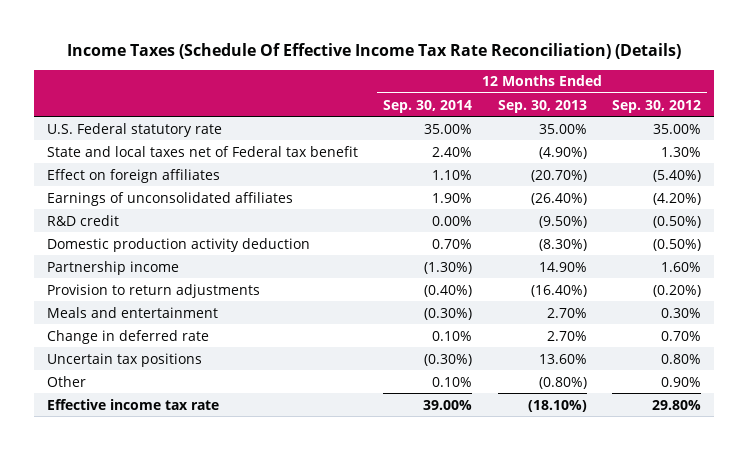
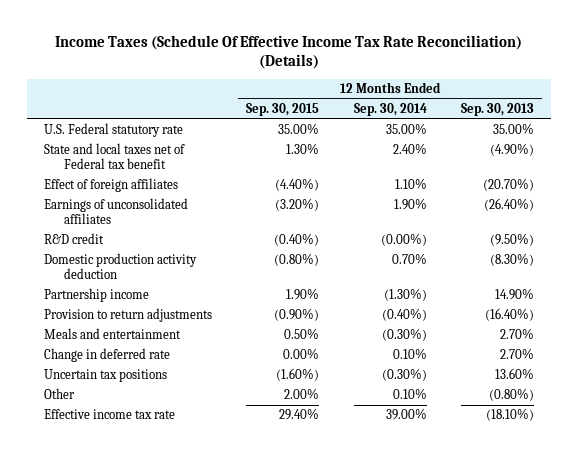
[611,99,701,113] Sep. 30, 2012 -> none
none -> [246,103,320,117] Sep. 30, 2015
[46,168,220,183] Effect on foreign affiliates -> [44,178,179,193] Effect of foreign affiliates
[432,215,473,226] 0.00% -> [380,233,427,247] (0.00%)

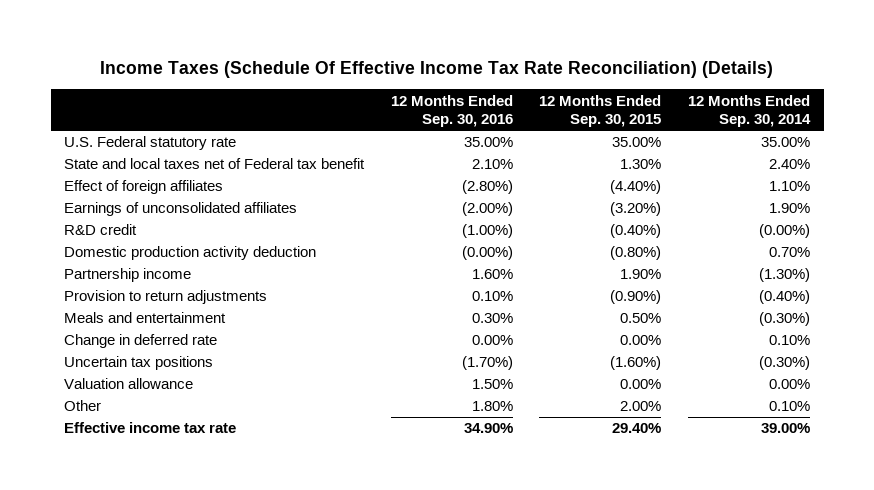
[460,103,534,117] Sep. 30, 2013 -> none
none -> [390,94,513,128] 12 Months Ended Sep. 30, 2016
none -> [64,378,194,390] Valuation allowance

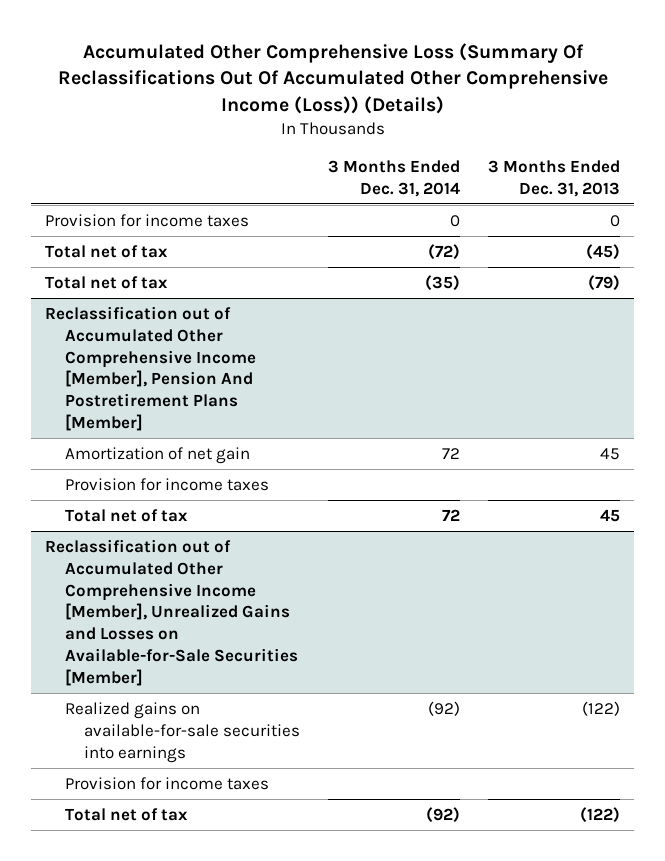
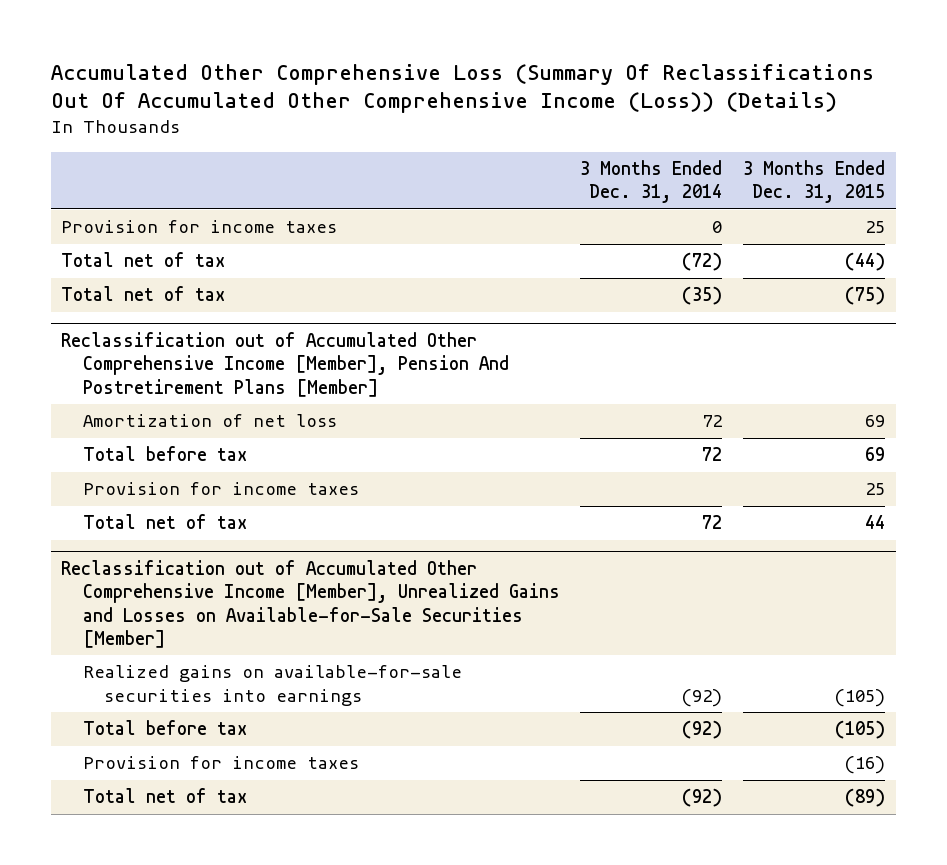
[488,159,621,197] 3 Months Ended Dec. 31, 2013 -> none
none -> [743,160,886,204] 3 Months Ended Dec. 31, 2015
[64,446,250,464] Amortization of net gain -> [82,414,337,428] Amortization of net loss
none -> [82,446,247,462] Total before tax
none -> [82,720,247,736] Total before tax

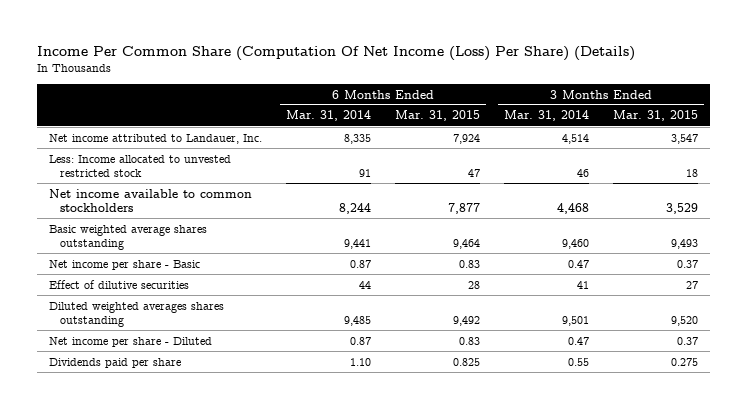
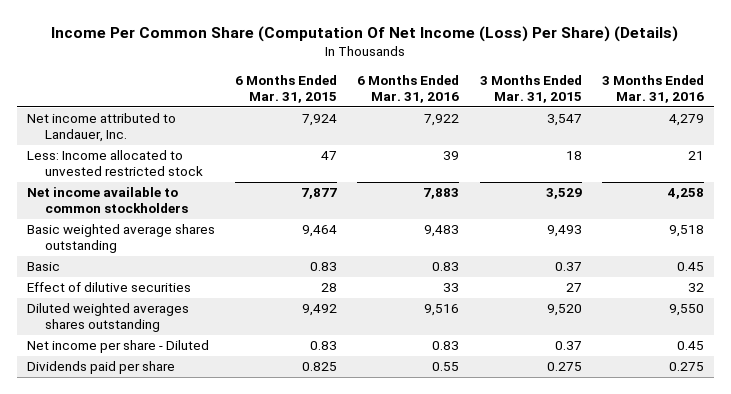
[286,110,372,122] Mar. 31, 2014 -> none
[503,110,589,122] Mar. 31, 2014 -> none
none -> [357,74,460,103] 6 Months Ended Mar. 31, 2016
none -> [601,74,704,103] 3 Months Ended Mar. 31, 2016
[49,259,201,270] Net income per share - Basic -> [26,262,60,272] Basic

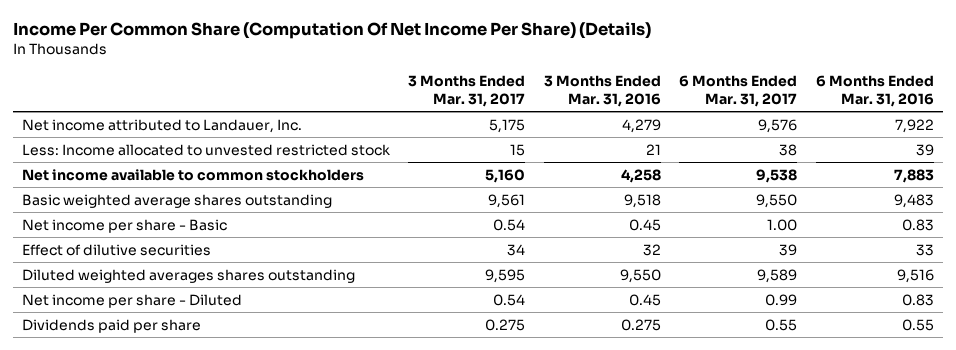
[51,25,679,42] Income Per Common Share (Computation Of Net Income (Loss) Per Share) (Details) -> [12,21,651,39] Income Per Common Share (Computation Of Net Income Per Share) (Details)
[235,74,338,103] 6 Months Ended Mar. 31, 2015 -> none
[479,74,582,103] 3 Months Ended Mar. 31, 2015 -> none
none -> [408,74,526,107] 3 Months Ended Mar. 31, 2017
none -> [679,74,798,107] 6 Months Ended Mar. 31, 2017
[26,262,60,272] Basic -> [21,218,227,233] Net income per share - Basic

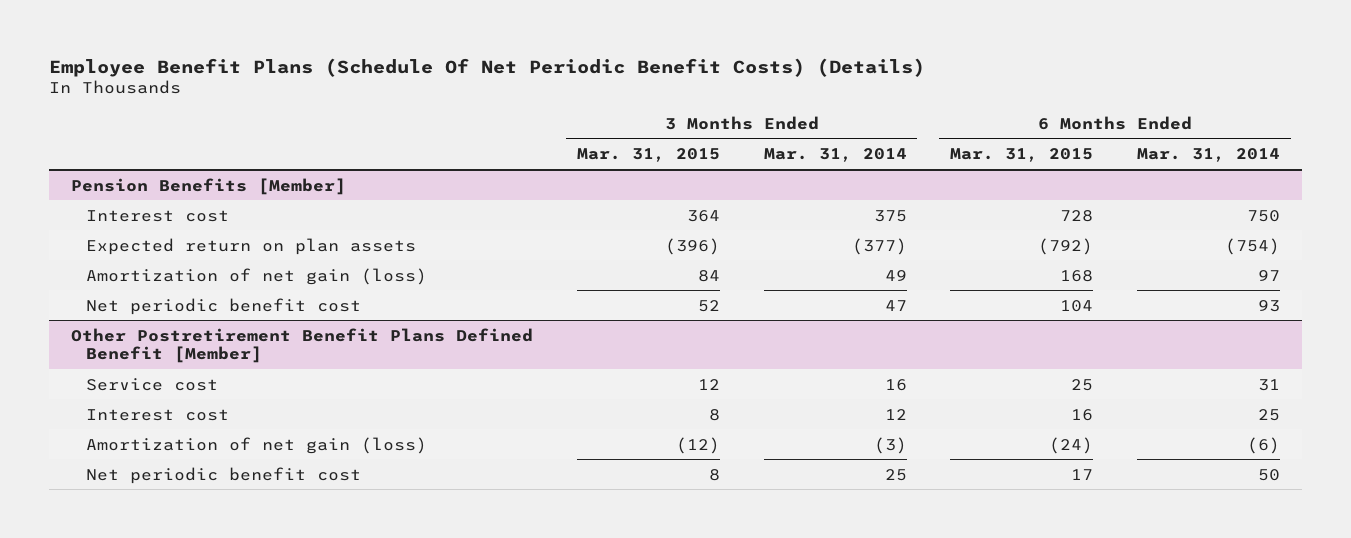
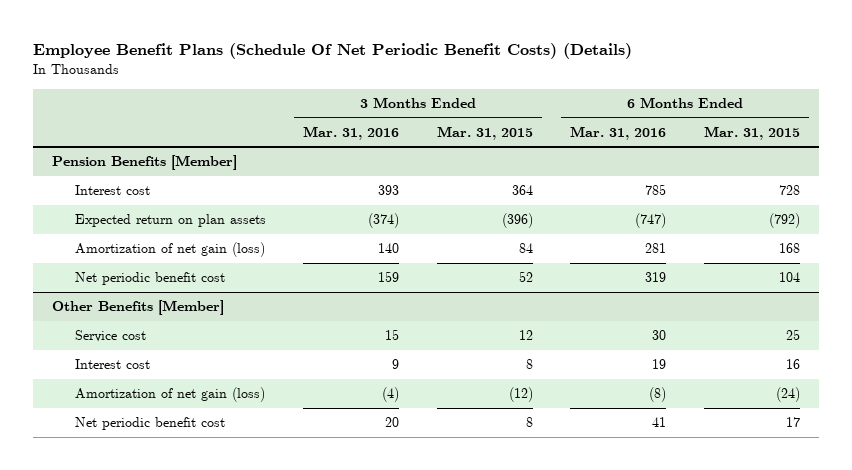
[763,148,907,163] Mar. 31, 2014 -> none
[1137,148,1281,163] Mar. 31, 2014 -> none
none -> [303,125,400,140] Mar. 31, 2016
none -> [570,125,667,140] Mar. 31, 2016
[70,327,533,364] Other Postretirement Benefit Plans Defined Benefit [Member] -> [52,300,225,316] Other Benefits [Member]

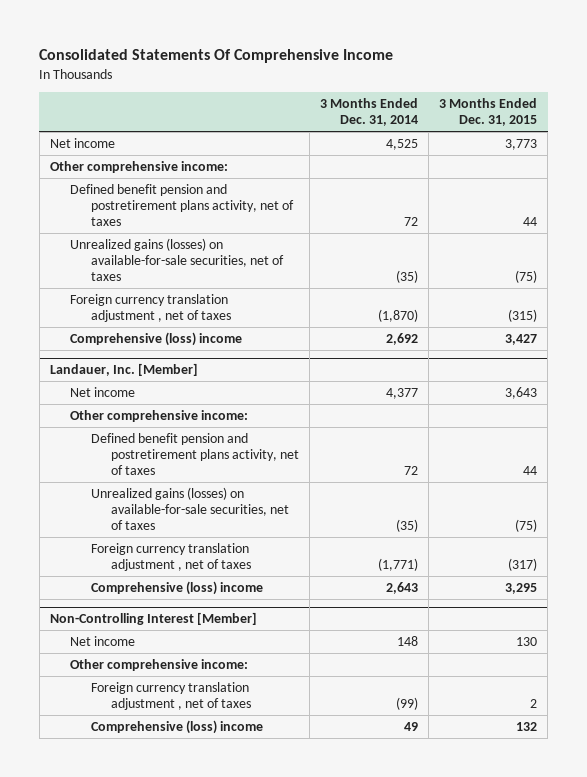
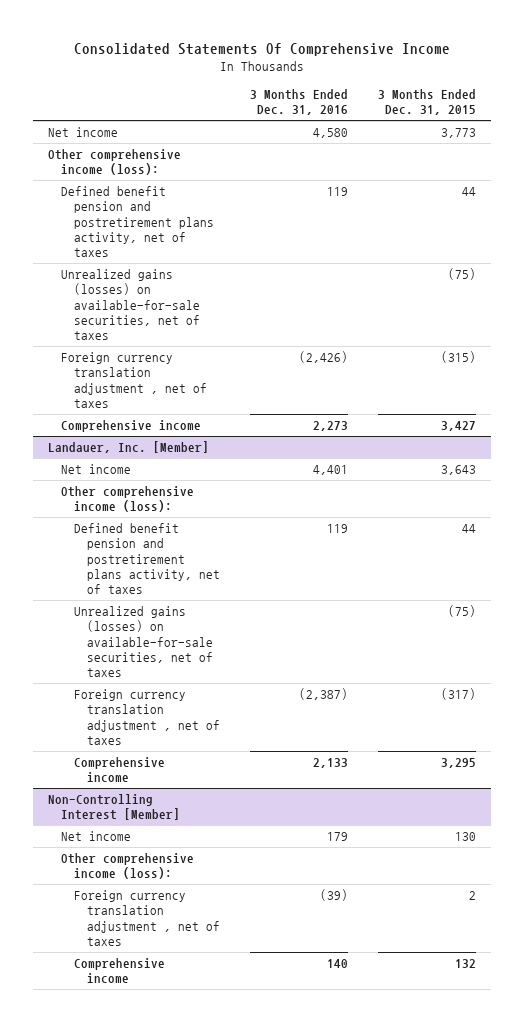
[320,98,419,127] 3 Months Ended Dec. 31, 2014 -> none
none -> [250,89,349,116] 3 Months Ended Dec. 31, 2016
[49,160,228,173] Other comprehensive income: -> [47,149,181,176] Other comprehensive income (loss):
[70,331,243,346] Comprehensive (loss) income -> [61,420,202,433] Comprehensive income
[70,409,249,422] Other comprehensive income: -> [61,486,195,513] Other comprehensive income (loss):
[90,580,263,595] Comprehensive (loss) income -> [74,757,166,783] Comprehensive income
[70,658,249,671] Other comprehensive income: -> [61,853,195,880] Other comprehensive income (loss):
[90,719,263,734] Comprehensive (loss) income -> [74,958,166,984] Comprehensive income

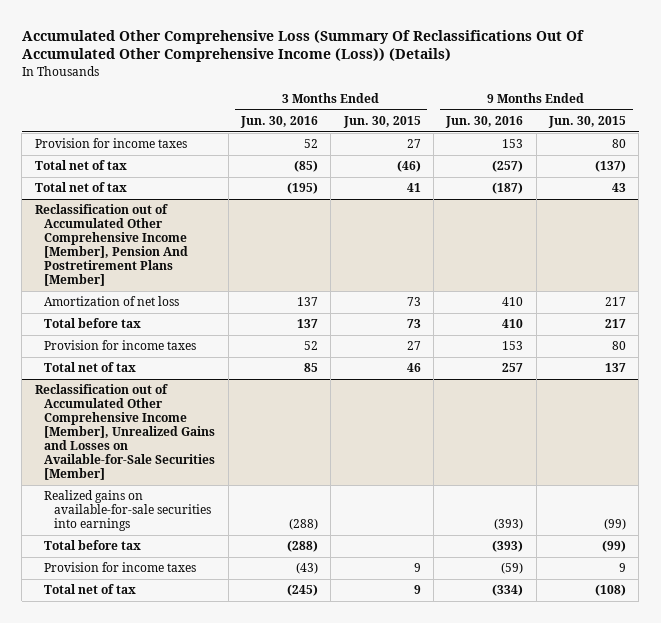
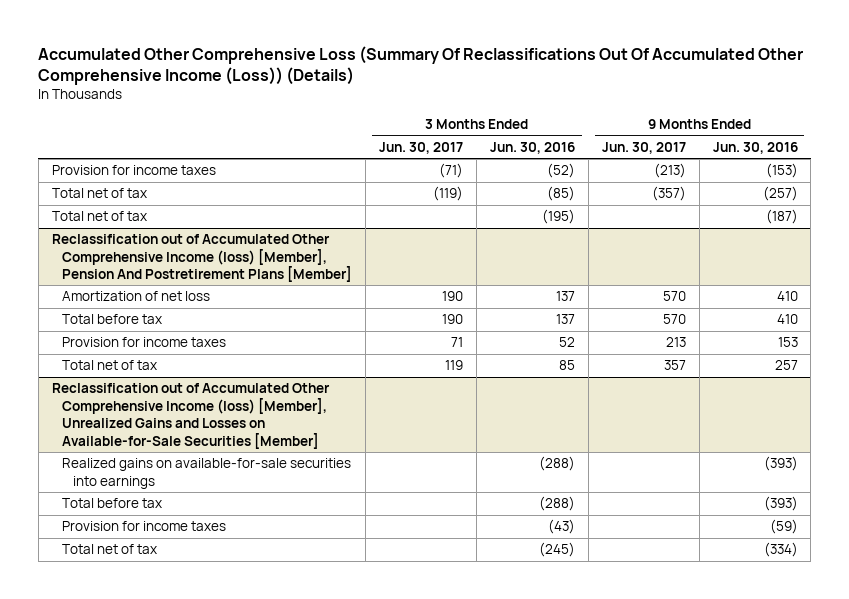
[342,116,421,129] Jun. 30, 2015 -> none
[548,116,627,129] Jun. 30, 2015 -> none
none -> [379,141,464,154] Jun. 30, 2017
none -> [601,141,686,154] Jun. 30, 2017
[303,139,318,149] 52 -> [546,163,575,179] (52)
[502,139,524,149] 153 -> [765,163,798,179] (153)
[34,204,189,287] Reclassification out of Accumulated Other Comprehensive Income [Member], Pension And Postretirement Plans [Member] -> [51,234,353,283] Reclassification out of Accumulated Other Comprehensive Income (loss) [Member], Pension And Postretirement Plans [Member]
[34,384,216,480] Reclassification out of Accumulated Other Comprehensive Income [Member], Unrealized Gains and Losses on Available-for-Sale Securities [Member] -> [51,383,330,449] Reclassification out of Accumulated Other Comprehensive Income (loss) [Member], Unrealized Gains and Losses on Available-for-Sale Securities [Member]

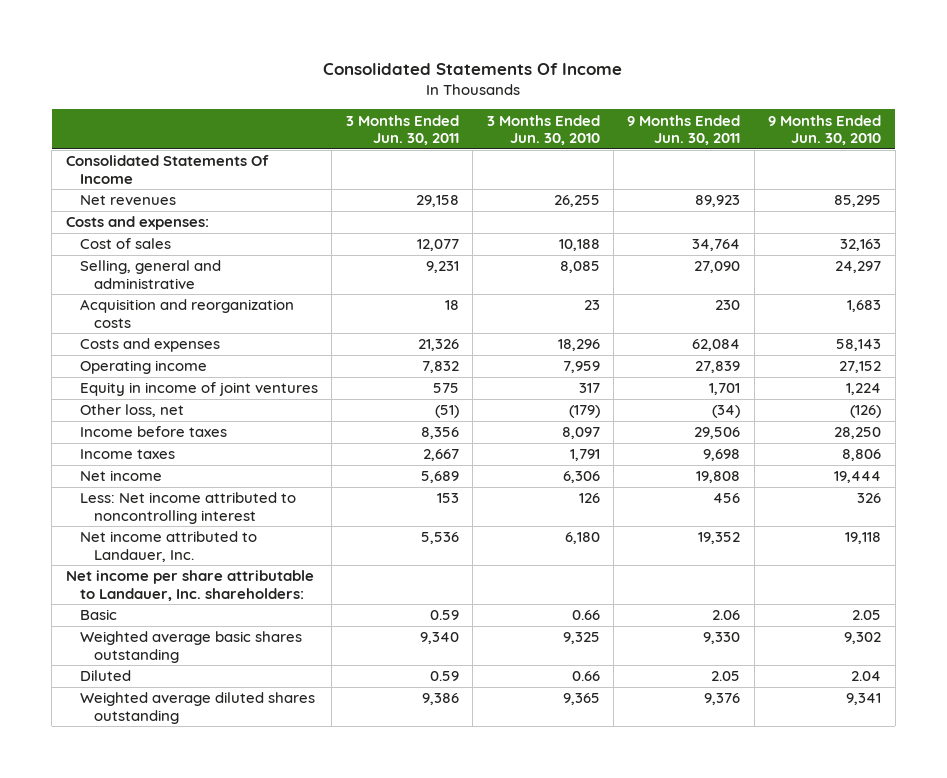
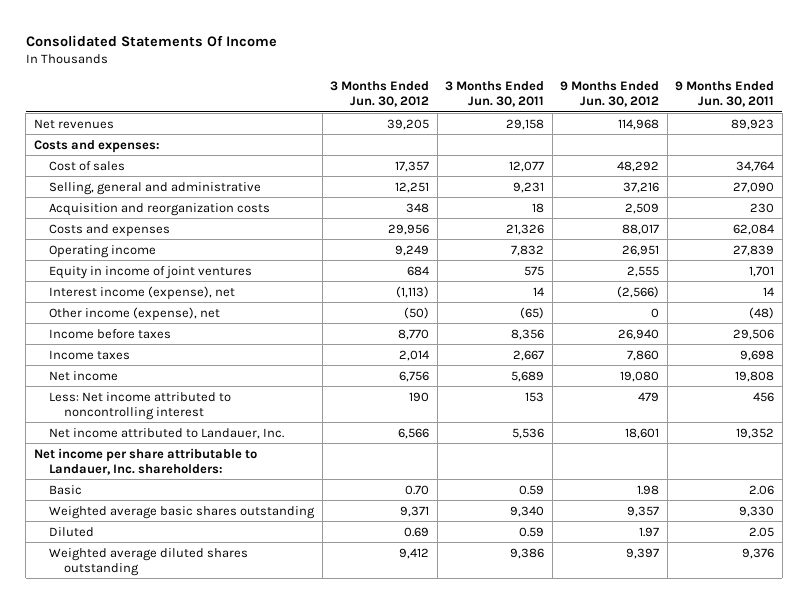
[486,114,600,146] 3 Months Ended Jun. 30, 2010 -> none
[768,114,882,146] 9 Months Ended Jun. 30, 2010 -> none
none -> [330,81,430,108] 3 Months Ended Jun. 30, 2012
none -> [560,81,660,108] 9 Months Ended Jun. 30, 2012
[65,155,269,184] Consolidated Statements Of Income -> none
none -> [48,285,235,300] Interest income (expense), net
[79,404,184,418] Other loss, net -> [48,306,220,321] Other income (expense), net
[434,405,459,419] (51) -> [520,306,545,319] (65)
[712,405,741,419] (34) -> [749,306,775,319] (48)

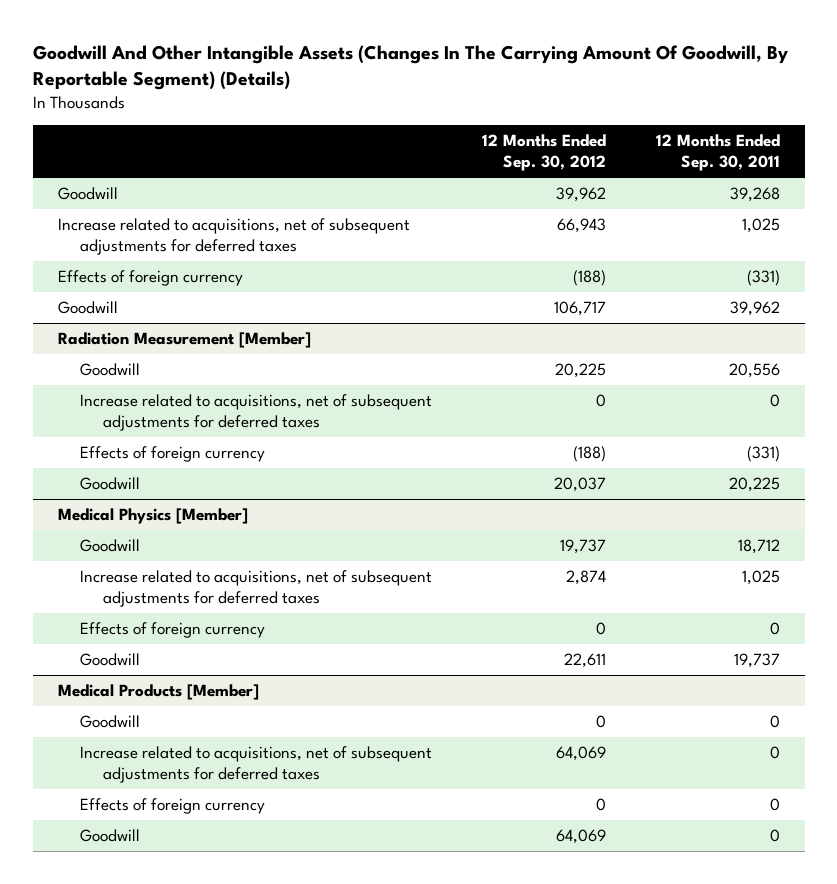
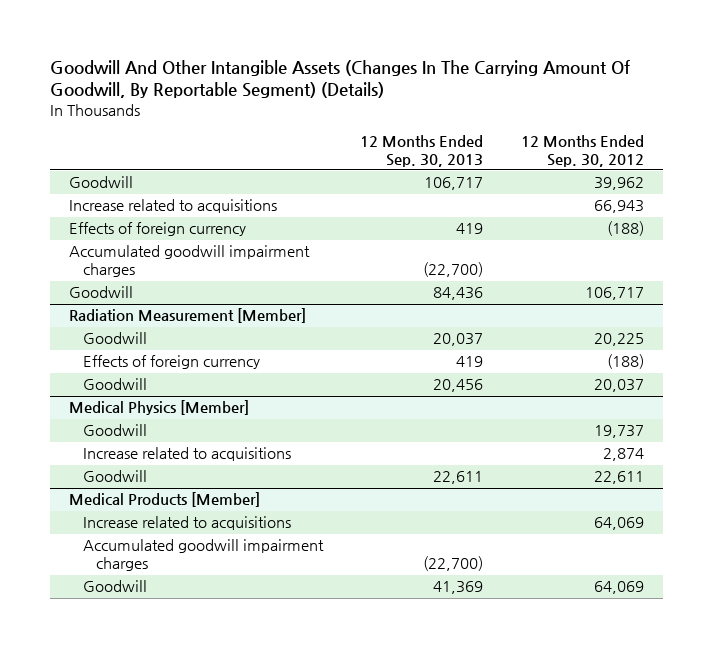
[655,134,780,172] 12 Months Ended Sep. 30, 2011 -> none
none -> [360,134,484,167] 12 Months Ended Sep. 30, 2013
[57,217,410,255] Increase related to acquisitions, net of subsequent adjustments for deferred taxes -> [69,199,278,214] Increase related to acquisitions
none -> [69,245,311,278] Accumulated goodwill impairment charges
[80,393,433,431] Increase related to acquisitions, net of subsequent adjustments for deferred taxes -> none
[80,621,266,638] Effects of foreign currency -> none
[80,569,433,607] Increase related to acquisitions, net of subsequent adjustments for deferred taxes -> [82,447,291,462] Increase related to acquisitions
[80,714,141,728] Goodwill -> none
[80,797,266,814] Effects of foreign currency -> none
[80,745,433,783] Increase related to acquisitions, net of subsequent adjustments for deferred taxes -> [82,516,291,531] Increase related to acquisitions
none -> [82,539,324,572] Accumulated goodwill impairment charges

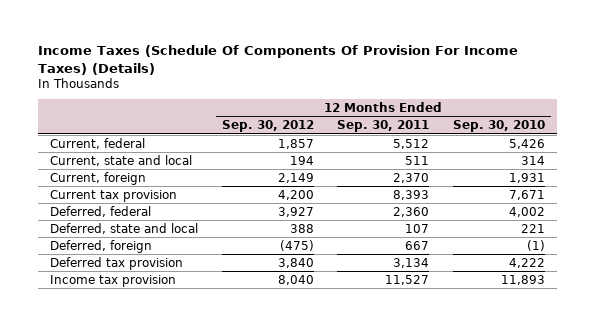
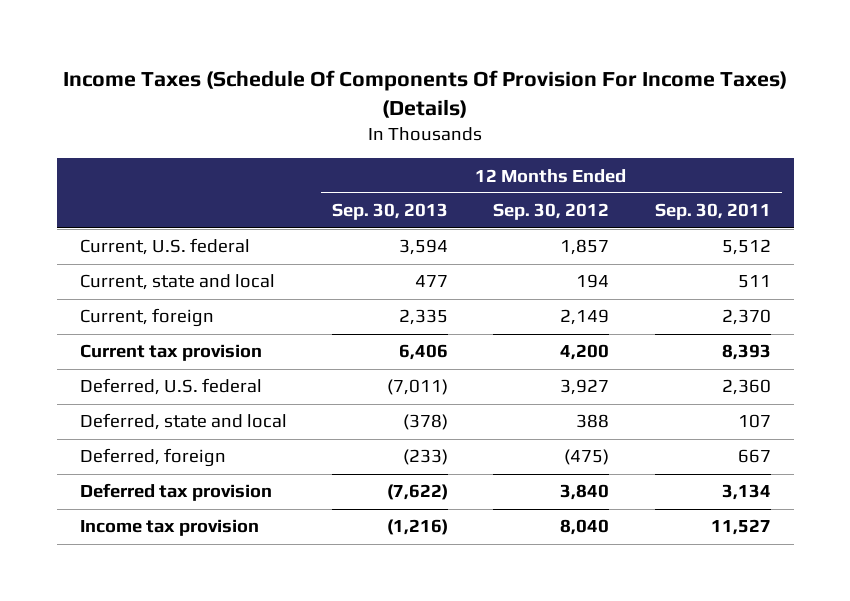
[453,120,546,133] Sep. 30, 2010 -> none
none -> [332,203,449,221] Sep. 30, 2013
[49,137,145,149] Current, federal -> [79,238,250,256] Current, U.S. federal
[49,205,151,217] Deferred, federal -> [79,378,262,396] Deferred, U.S. federal

